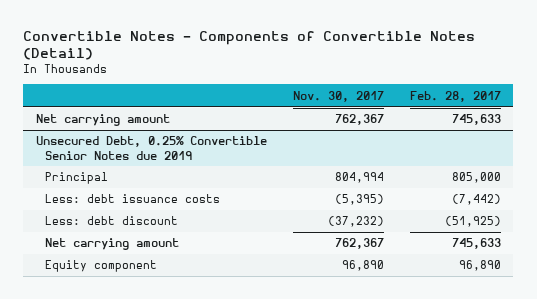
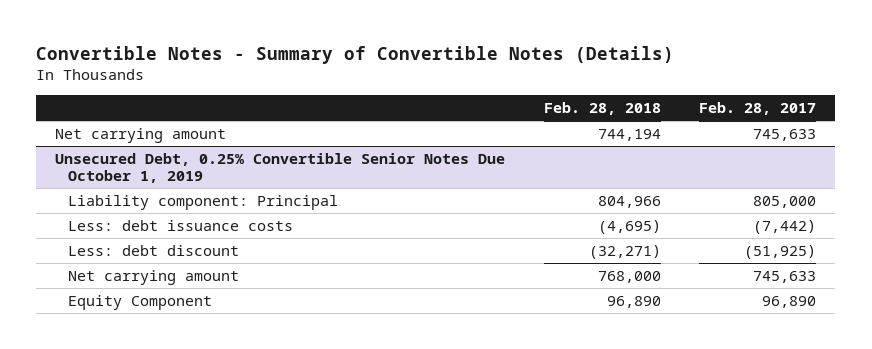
[23,30,476,61] Convertible Notes - Components of Convertible Notes (Detail) -> [36,45,675,64] Convertible Notes - Summary of Convertible Notes (Details)
[292,90,384,102] Nov. 30, 2017 -> none
none -> [543,102,661,116] Feb. 28, 2018
[36,136,268,160] Unsecured Debt, 0.25% Convertible Senior Notes due 2019 -> [55,152,506,184] Unsecured Debt, 0.25% Convertible Senior Notes Due October 1, 2019
[45,172,109,185] Principal -> [68,194,339,210] Liability component: Principal
[45,260,158,273] Equity component -> [68,294,213,310] Equity Component

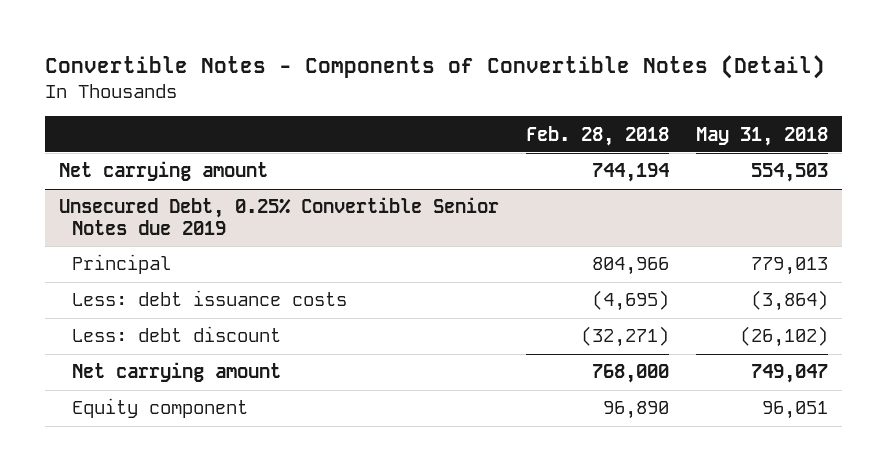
[36,45,675,64] Convertible Notes - Summary of Convertible Notes (Details) -> [44,55,825,80] Convertible Notes - Components of Convertible Notes (Detail)
[699,102,817,116] Feb. 28, 2017 -> none
none -> [696,126,829,146] May 31, 2018
[55,152,506,184] Unsecured Debt, 0.25% Convertible Senior Notes Due October 1, 2019 -> [58,197,499,235] Unsecured Debt, 0.25% Convertible Senior Notes due 2019
[68,194,339,210] Liability component: Principal -> [72,254,172,275] Principal
[68,294,213,310] Equity Component -> [72,398,249,419] Equity component

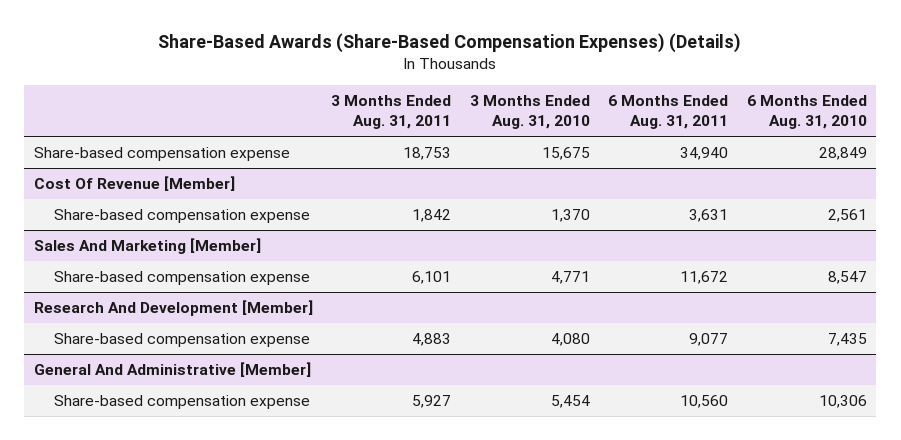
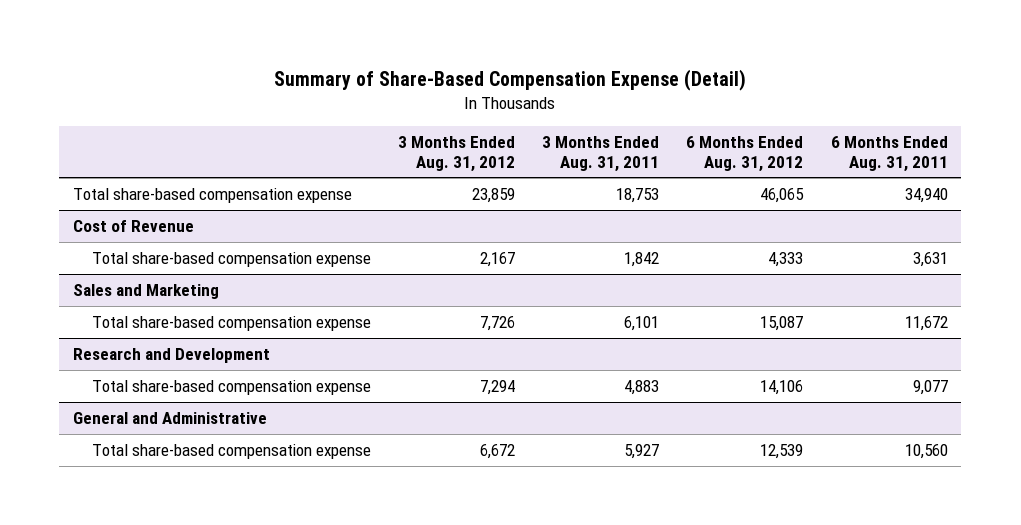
[158,33,742,54] Share-Based Awards (Share-Based Compensation Expenses) (Details) -> [274,68,747,91] Summary of Share-Based Compensation Expense (Detail)
[469,94,590,130] 3 Months Ended Aug. 31, 2010 -> none
[746,94,867,130] 6 Months Ended Aug. 31, 2010 -> none
none -> [398,135,516,172] 3 Months Ended Aug. 31, 2012
none -> [686,135,804,172] 6 Months Ended Aug. 31, 2012
[33,147,290,162] Share-based compensation expense -> [72,188,352,204] Total share-based compensation expense
[33,176,235,192] Cost Of Revenue [Member] -> [72,220,194,233] Cost of Revenue
[54,209,311,224] Share-based compensation expense -> [91,252,371,268] Total share-based compensation expense
[33,238,261,255] Sales And Marketing [Member] -> [72,284,219,300] Sales and Marketing
[54,271,311,286] Share-based compensation expense -> [91,316,371,332] Total share-based compensation expense
[33,300,313,317] Research And Development [Member] -> [72,348,270,364] Research and Development
[54,333,311,348] Share-based compensation expense -> [91,380,371,396] Total share-based compensation expense
[33,362,311,378] General And Administrative [Member] -> [72,412,267,425] General and Administrative
[54,395,311,410] Share-based compensation expense -> [91,444,371,460] Total share-based compensation expense

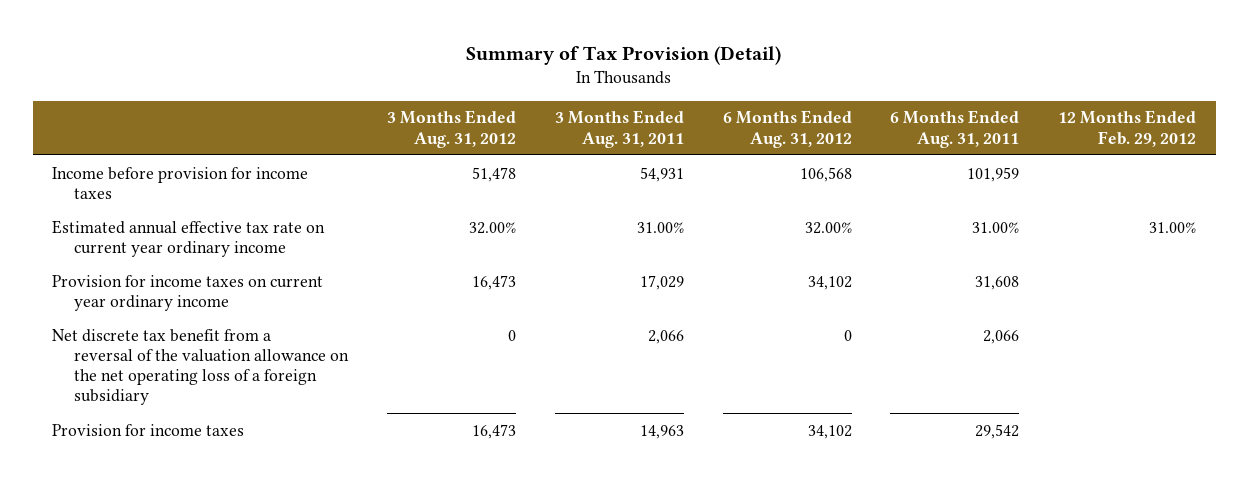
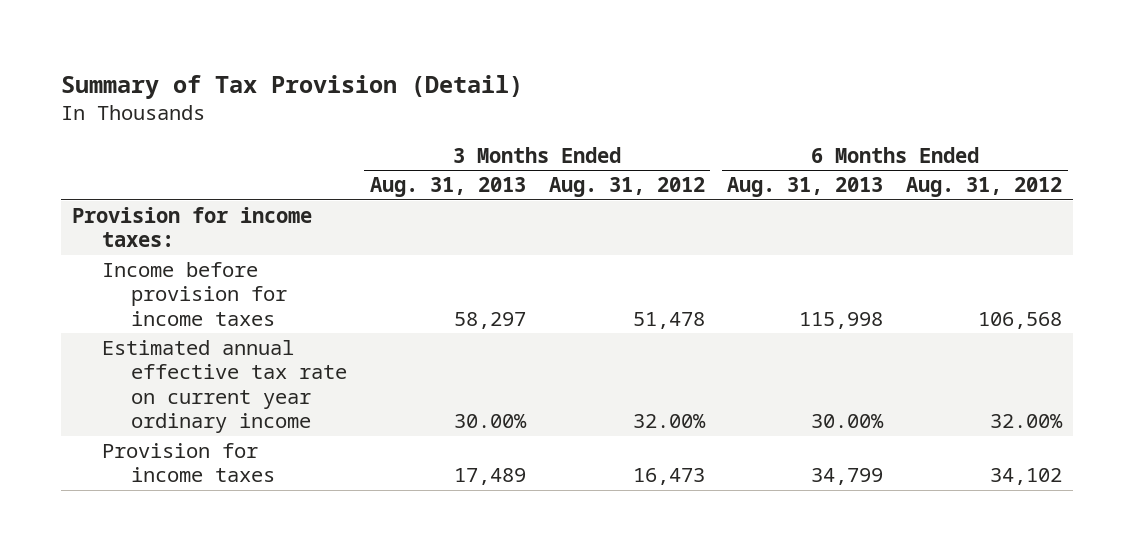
[554,110,684,148] 3 Months Ended Aug. 31, 2011 -> none
[890,110,1020,148] 6 Months Ended Aug. 31, 2011 -> none
[1058,110,1197,147] 12 Months Ended Feb. 29, 2012 -> none
none -> [369,177,526,198] Aug. 31, 2013
none -> [727,177,884,198] Aug. 31, 2013
none -> [71,207,312,248] Provision for income taxes:
[52,274,324,311] Provision for income taxes on current year ordinary income -> none
[52,328,349,406] Net discrete tax benefit from a reversal of the valuation allowance on the net operating loss of a foreign subsidiary -> none

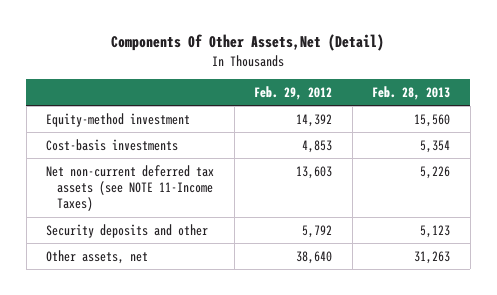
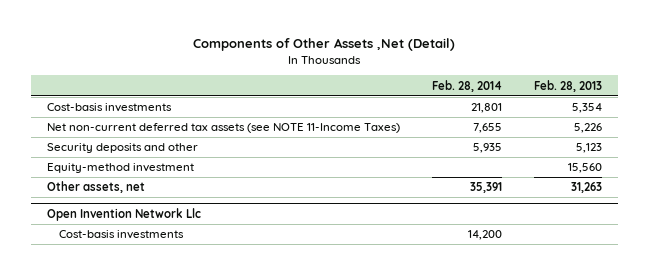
[111,34,385,52] Components Of Other Assets,Net (Detail) -> [193,38,456,52] Components of Other Assets ,Net (Detail)
[254,86,333,101] Feb. 29, 2012 -> none
none -> [431,79,502,92] Feb. 28, 2014
[46,112,191,127] Equity-method investment -> [46,163,194,174] Equity-method investment
none -> [46,208,201,222] Open Invention Network Llc
none -> [59,230,185,240] Cost-basis investments

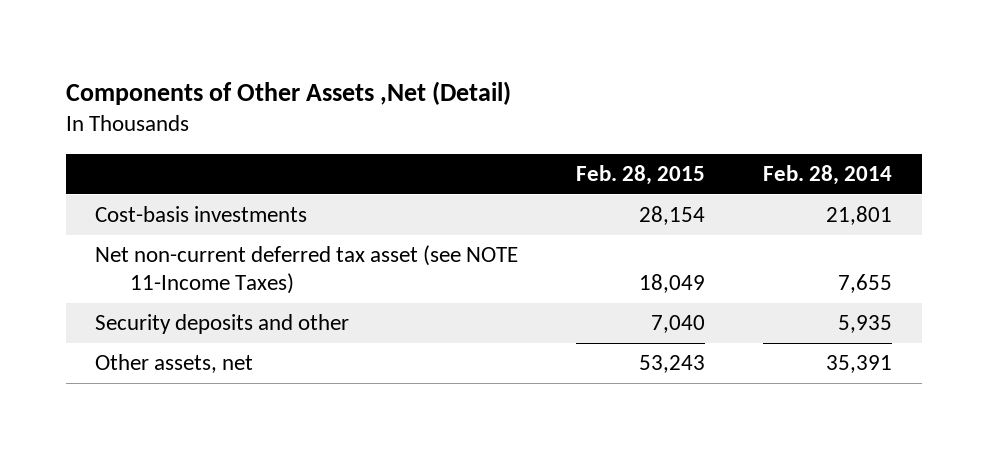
[534,79,603,92] Feb. 28, 2013 -> none
none -> [576,165,706,186] Feb. 28, 2015
[46,123,400,134] Net non-current deferred tax assets (see NOTE 11-Income Taxes) -> [94,245,518,295] Net non-current deferred tax asset (see NOTE 11-Income Taxes)
[46,163,194,174] Equity-method investment -> none
[46,208,201,222] Open Invention Network Llc -> none
[59,230,185,240] Cost-basis investments -> none

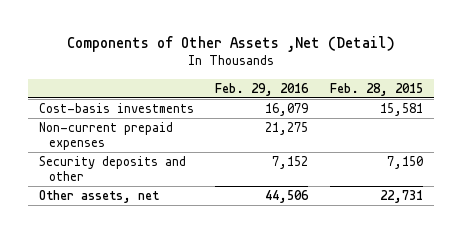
[763,165,893,186] Feb. 28, 2014 -> none
none -> [215,82,310,96] Feb. 29, 2016
[94,245,518,295] Net non-current deferred tax asset (see NOTE 11-Income Taxes) -> none
[639,206,706,226] 28,154 -> [380,103,424,117] 15,581
none -> [38,122,173,151] Non-current prepaid expenses
[651,315,706,334] 7,040 -> [387,156,424,170] 7,150
[639,355,706,374] 53,243 -> [380,190,424,204] 22,731

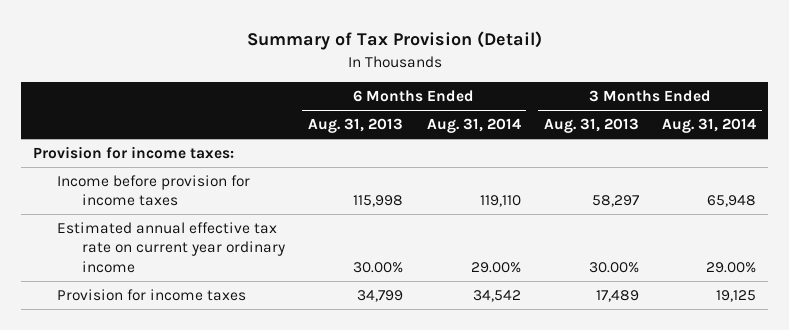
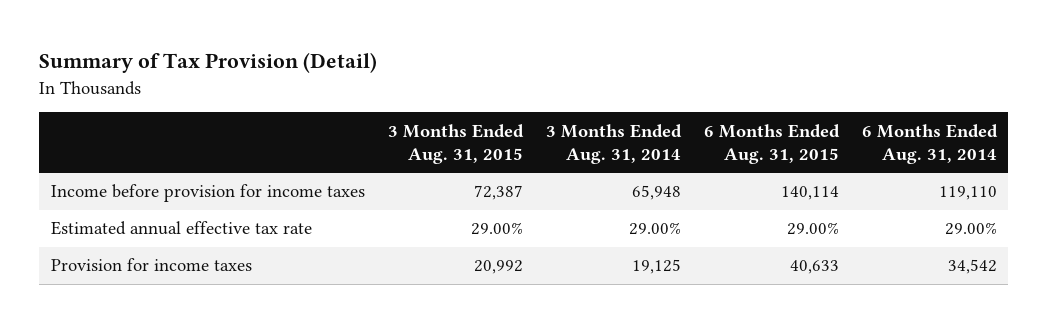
[308,117,404,133] Aug. 31, 2013 -> none
[543,117,639,133] Aug. 31, 2013 -> none
none -> [387,123,524,164] 3 Months Ended Aug. 31, 2015
none -> [703,123,840,164] 6 Months Ended Aug. 31, 2015
[32,145,234,159] Provision for income taxes: -> none
[57,221,285,273] Estimated annual effective tax rate on current year ordinary income -> [50,221,312,236] Estimated annual effective tax rate

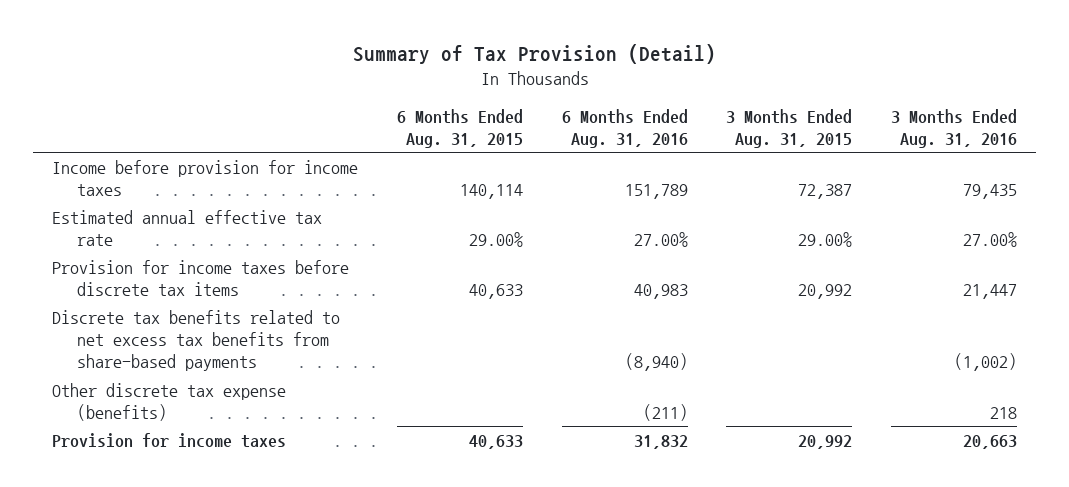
[545,123,682,164] 3 Months Ended Aug. 31, 2014 -> none
[861,123,998,164] 6 Months Ended Aug. 31, 2014 -> none
none -> [561,108,688,149] 6 Months Ended Aug. 31, 2016
none -> [890,108,1017,149] 3 Months Ended Aug. 31, 2016
none -> [52,259,350,297] Provision for income taxes before discrete tax items
none -> [52,309,341,372] Discrete tax benefits related to net excess tax benefits from share-based payments
none -> [52,382,287,422] Other discrete tax expense (benefits)

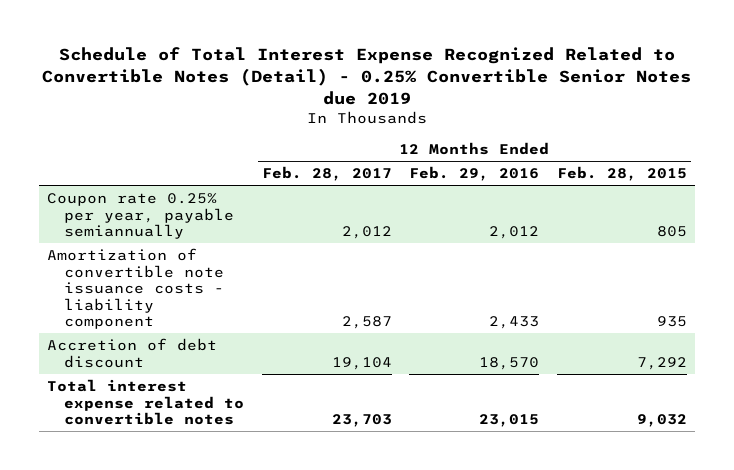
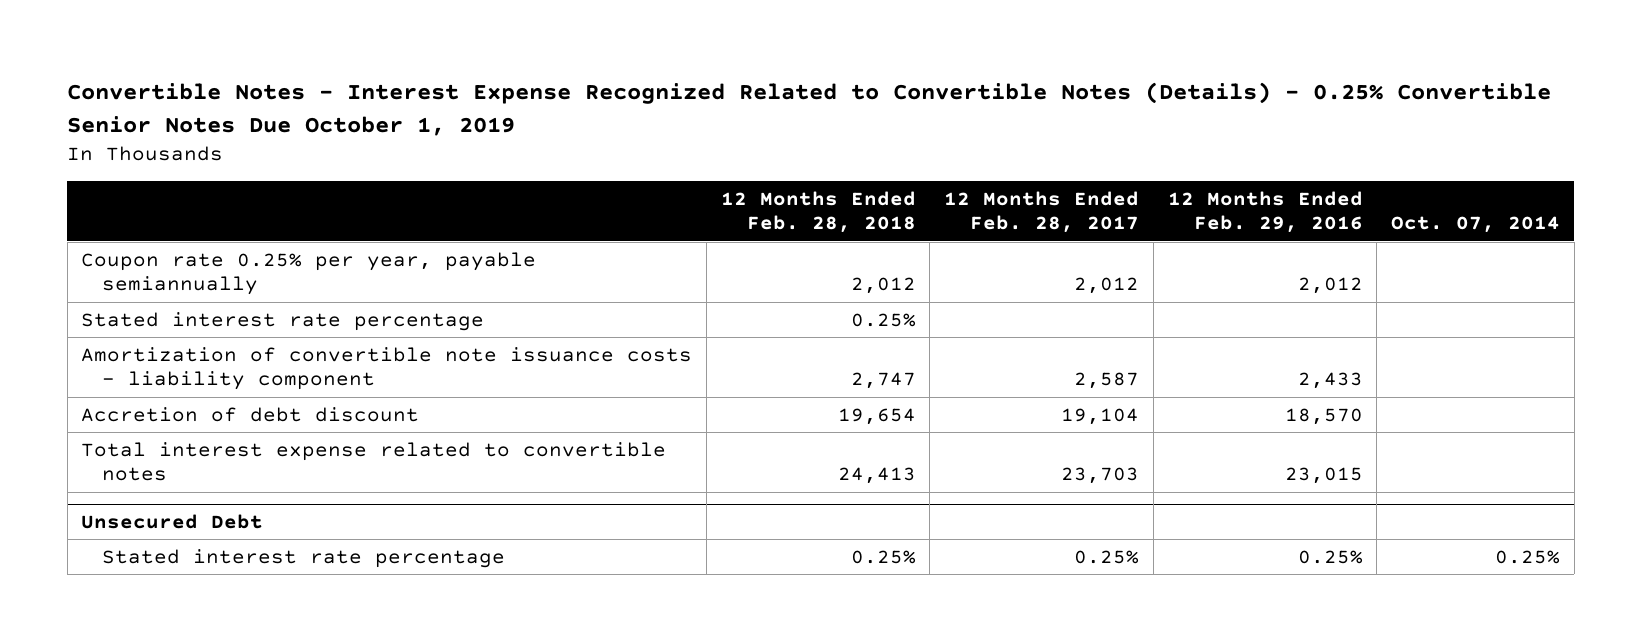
[41,47,691,106] Schedule of Total Interest Expense Recognized Related to Convertible Notes (Detail) - 0.25% Convertible Senior Notes due 2019 -> [67,82,1552,136] Convertible Notes - Interest Expense Recognized Related to Convertible Notes (Details) - 0.25% Convertible Senior Notes Due October 1, 2019
[556,166,687,182] Feb. 28, 2015 -> none
none -> [720,190,916,234] 12 Months Ended Feb. 28, 2018
none -> [1390,216,1560,234] Oct. 07, 2014
none -> [81,311,485,331] Stated interest rate percentage
none -> [81,513,264,529] Unsecured Debt
none -> [102,548,506,568] Stated interest rate percentage

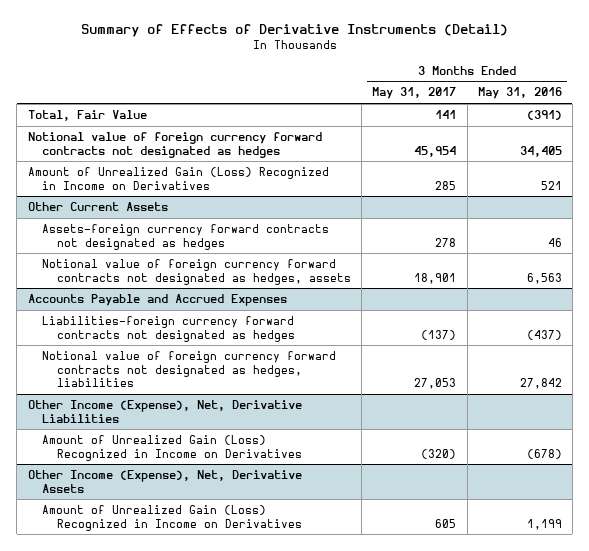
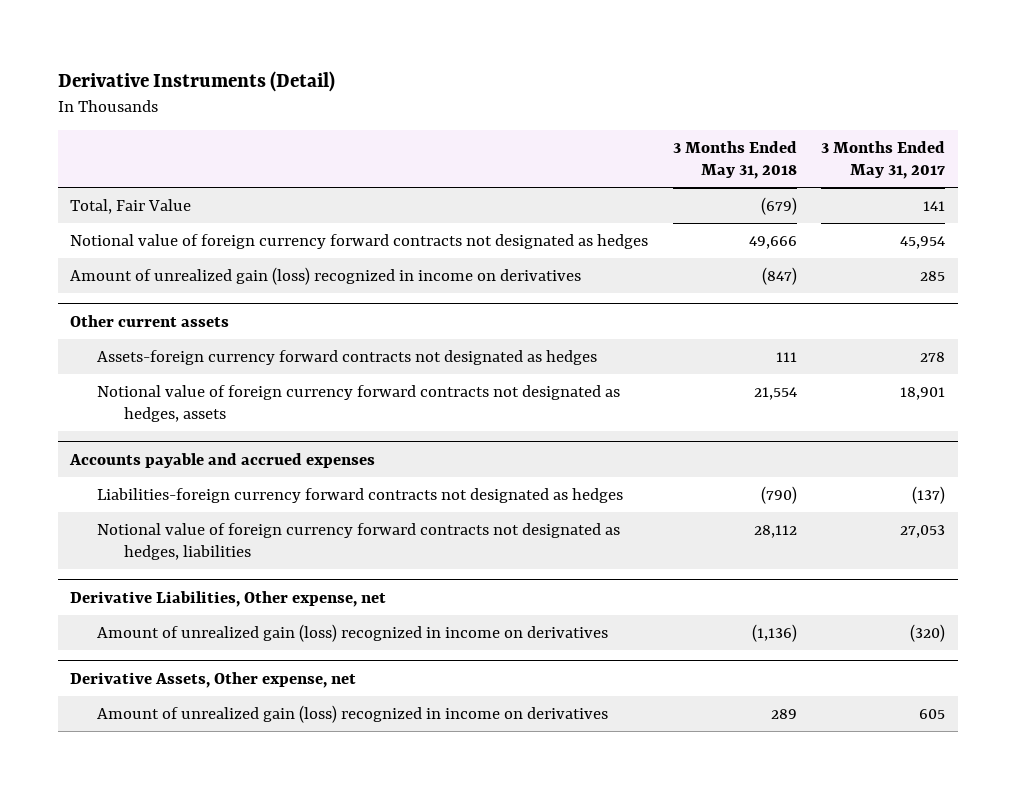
[80,23,508,37] Summary of Effects of Derivative Instruments (Detail) -> [57,70,335,92] Derivative Instruments (Detail)
[477,87,562,100] May 31, 2016 -> none
none -> [672,141,797,179] 3 Months Ended May 31, 2018
[27,167,329,190] Amount of Unrealized Gain (Loss) Recognized in Income on Derivatives -> [70,266,582,285] Amount of unrealized gain (loss) recognized in income on derivatives
[27,202,168,212] Other Current Assets -> [70,314,230,327] Other current assets
[27,294,287,307] Accounts Payable and Accrued Expenses -> [69,452,376,468] Accounts payable and accrued expenses
[27,400,302,423] Other Income (Expense), Net, Derivative Liabilities -> [70,590,387,607] Derivative Liabilities, Other expense, net
[42,435,303,461] Amount of Unrealized Gain (Loss) Recognized in Income on Derivatives -> [97,623,609,642] Amount of unrealized gain (loss) recognized in income on derivatives
[27,470,302,493] Other Income (Expense), Net, Derivative Assets -> [70,671,357,688] Derivative Assets, Other expense, net
[42,505,303,531] Amount of Unrealized Gain (Loss) Recognized in Income on Derivatives -> [97,704,609,723] Amount of unrealized gain (loss) recognized in income on derivatives

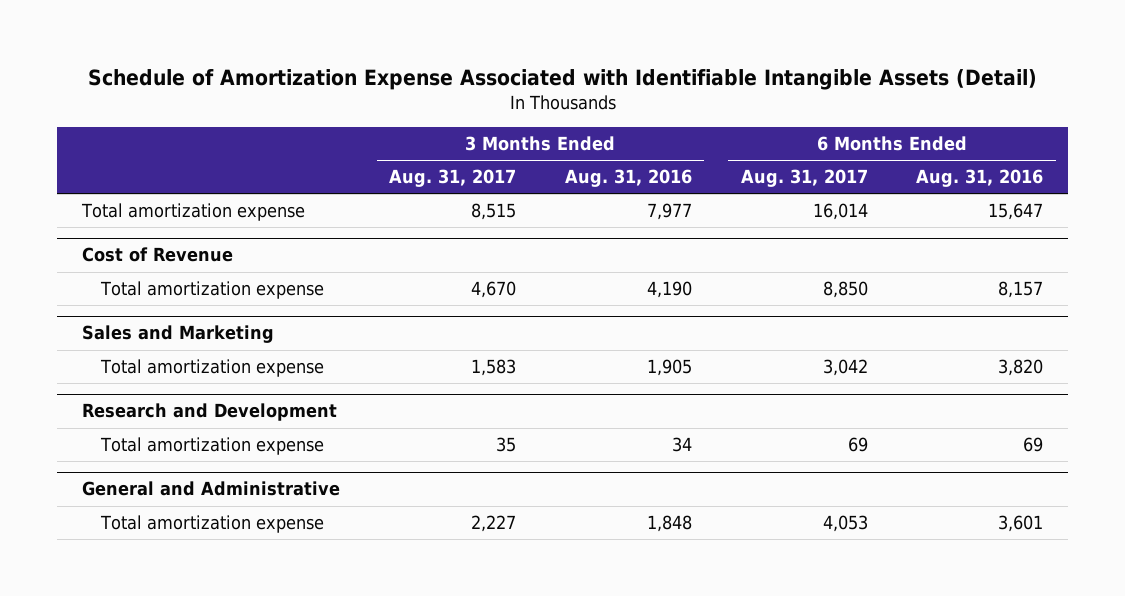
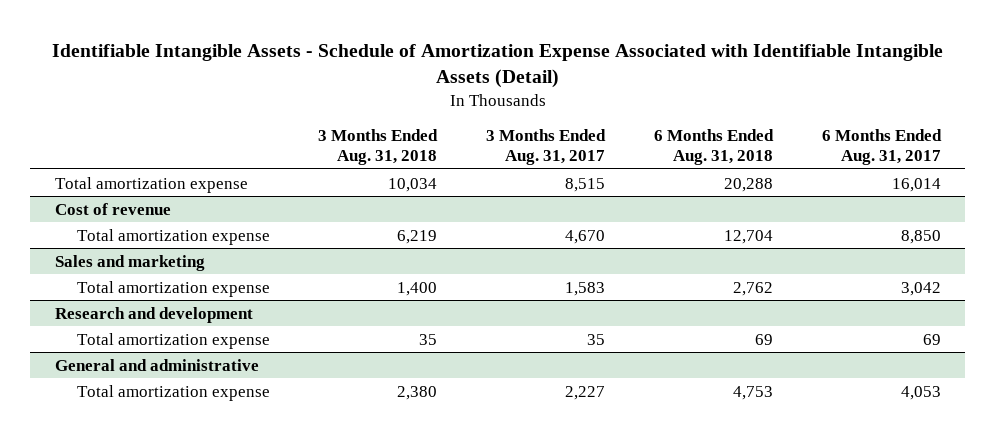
[87,69,1037,91] Schedule of Amortization Expense Associated with Identifiable Intangible Assets (Detail) -> [51,43,943,88] Identifiable Intangible Assets - Schedule of Amortization Expense Associated with Identifiable Intangible Assets (Detail)
[564,169,692,188] Aug. 31, 2016 -> none
[916,169,1044,188] Aug. 31, 2016 -> none
none -> [318,128,439,166] 3 Months Ended Aug. 31, 2018
none -> [654,128,775,166] 6 Months Ended Aug. 31, 2018
[81,247,233,263] Cost of Revenue -> [54,202,171,215] Cost of revenue
[81,325,274,344] Sales and Marketing -> [54,254,205,271] Sales and marketing
[81,403,337,422] Research and Development -> [54,306,253,323] Research and development
[81,481,340,497] General and Administrative -> [54,358,259,371] General and administrative

